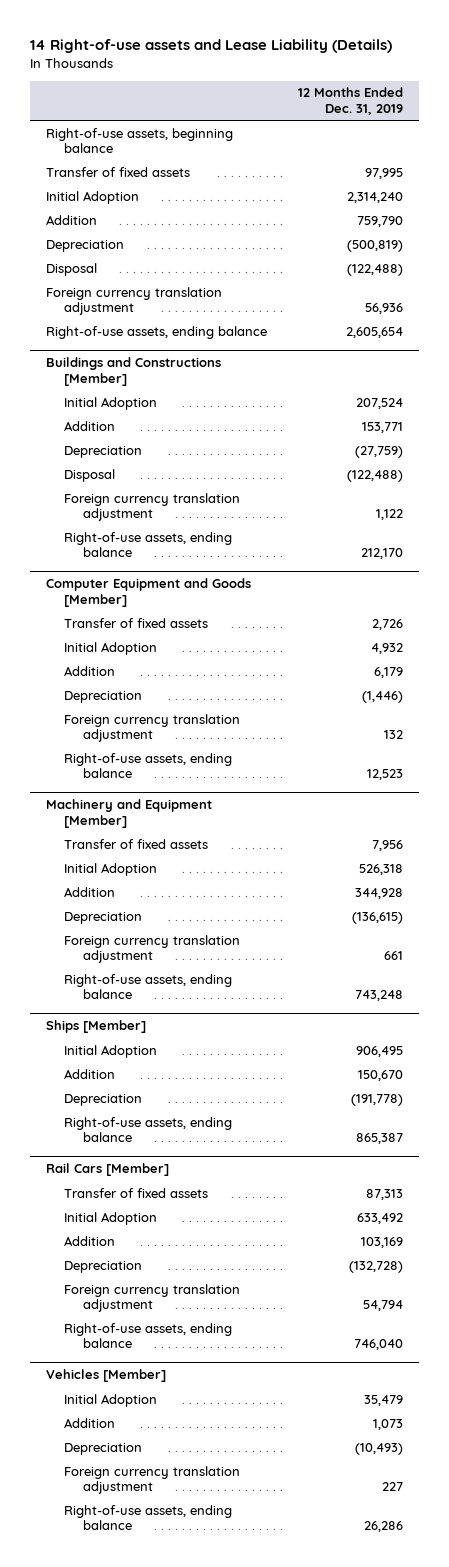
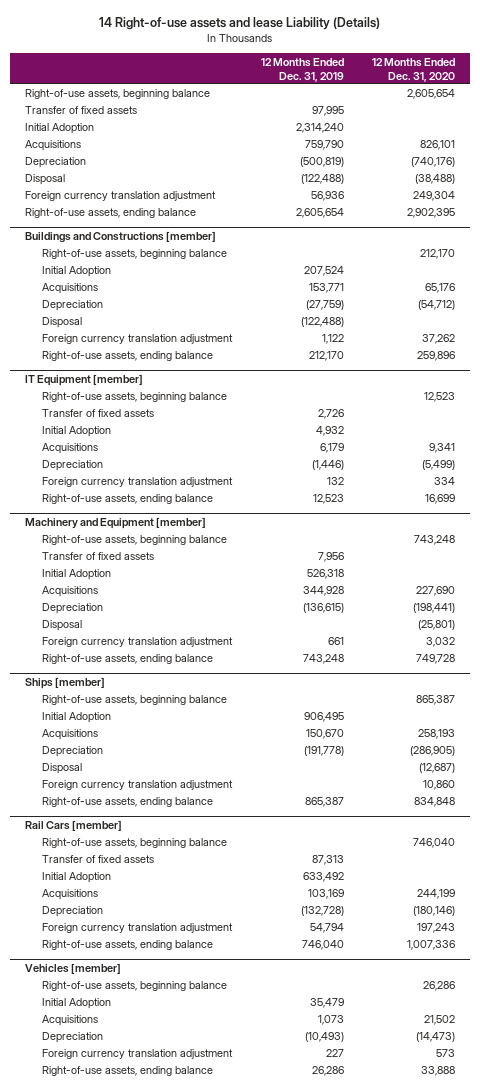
[29,38,392,53] 14 Right-of-use assets and Lease Liability (Details) -> [98,17,380,31] 14 Right-of-use assets and lease Liability (Details)
none -> [372,57,456,82] 12 Months Ended Dec. 31, 2020
[45,214,97,225] Addition -> [24,140,81,152] Acquisitions
[45,357,221,386] Buildings and Constructions [Member] -> [24,231,216,244] Buildings and Constructions [member]
none -> [41,249,227,260] Right-of-use assets, beginning balance
[64,420,116,431] Addition -> [41,283,98,295] Acquisitions
[45,578,251,607] Computer Equipment and Goods [Member] -> [24,374,143,387] IT Equipment [member]
none -> [41,392,227,403] Right-of-use assets, beginning balance
[64,665,116,676] Addition -> [41,443,98,455] Acquisitions
[45,799,212,828] Machinery and Equipment [Member] -> [24,517,206,530] Machinery and Equipment [member]
none -> [41,535,227,546] Right-of-use assets, beginning balance
[64,886,116,897] Addition -> [41,586,98,598] Acquisitions
none -> [41,620,82,632] Disposal
[45,1020,146,1034] Ships [Member] -> [24,677,105,690] Ships [member]
none -> [41,695,227,706] Right-of-use assets, beginning balance
[64,1068,116,1079] Addition -> [41,729,98,741] Acquisitions
none -> [41,763,82,775] Disposal
none -> [41,780,233,791] Foreign currency translation adjustment
[45,1163,169,1177] Rail Cars [Member] -> [24,820,122,832] Rail Cars [member]
none -> [41,838,227,849] Right-of-use assets, beginning balance
[64,1235,116,1246] Addition -> [41,889,98,901] Acquisitions
[45,1369,166,1383] Vehicles [Member] -> [24,963,121,975] Vehicles [member]
none -> [41,981,227,992] Right-of-use assets, beginning balance
[64,1417,116,1428] Addition -> [41,1015,98,1027] Acquisitions

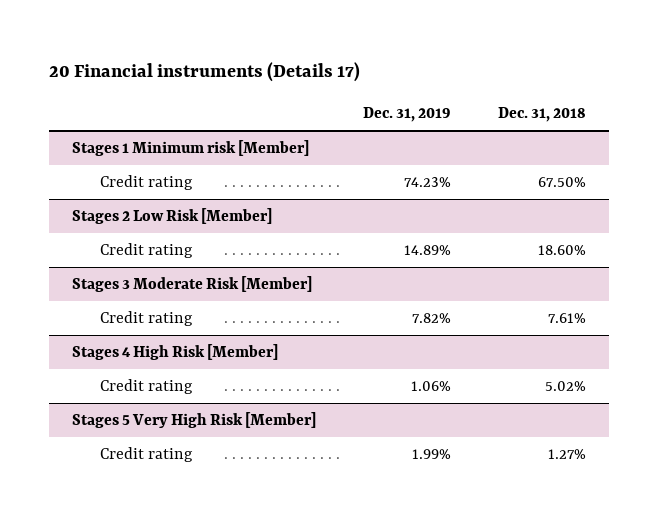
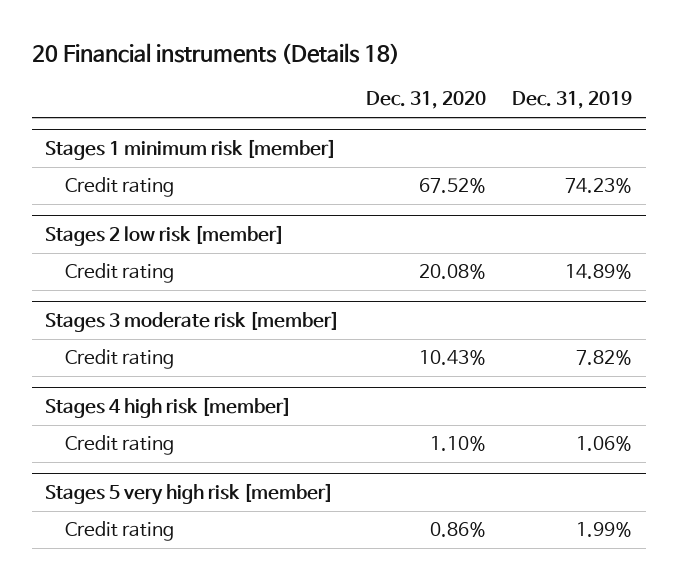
[49,62,361,83] 20 Financial instruments (Details 17) -> [31,43,400,65] 20 Financial instruments (Details 18)
[497,107,586,123] Dec. 31, 2018 -> none
none -> [365,91,486,110] Dec. 31, 2020
[72,140,310,157] Stages 1 Minimum risk [Member] -> [45,138,337,160] Stages 1 minimum risk [member]
[72,208,273,225] Stages 2 Low Risk [Member] -> [45,224,285,246] Stages 2 low risk [member]
[72,276,313,293] Stages 3 Moderate Risk [Member] -> [45,310,340,332] Stages 3 moderate risk [member]
[72,344,279,361] Stages 4 High Risk [Member] -> [45,396,292,418] Stages 4 high risk [member]
[72,412,317,429] Stages 5 Very High Risk [Member] -> [45,482,334,505] Stages 5 very high risk [member]

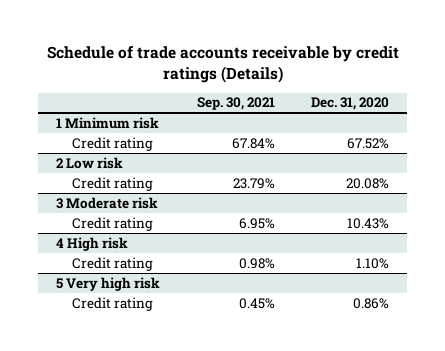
[31,43,400,65] 20 Financial instruments (Details 18) -> [46,46,399,84] Schedule of trade accounts receivable by credit ratings (Details)
[512,91,633,110] Dec. 31, 2019 -> none
none -> [196,97,275,111] Sep. 30, 2021
[45,138,337,160] Stages 1 minimum risk [member] -> [56,116,160,129] 1 Minimum risk
[45,224,285,246] Stages 2 low risk [member] -> [56,156,124,169] 2 Low risk
[45,310,340,332] Stages 3 moderate risk [member] -> [56,196,159,209] 3 Moderate risk
[45,396,292,418] Stages 4 high risk [member] -> [56,236,129,251] 4 High risk
[45,482,334,505] Stages 5 very high risk [member] -> [56,276,161,291] 5 Very high risk

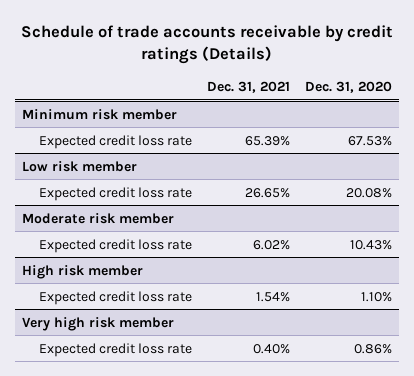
[196,97,275,111] Sep. 30, 2021 -> none
none -> [206,80,290,93] Dec. 31, 2021
[56,116,160,129] 1 Minimum risk -> [22,108,178,120] Minimum risk member
[72,136,154,151] Credit rating -> [38,134,192,149] Expected credit loss rate
[347,137,390,149] 67.52% -> [347,135,392,146] 67.53%
[56,156,124,169] 2 Low risk -> [22,160,138,172] Low risk member
[72,176,154,191] Credit rating -> [38,186,192,201] Expected credit loss rate
[56,196,159,209] 3 Moderate risk -> [22,212,175,224] Moderate risk member
[72,216,154,231] Credit rating -> [38,238,192,253] Expected credit loss rate
[56,236,129,251] 4 High risk -> [22,264,144,279] High risk member
[72,256,154,271] Credit rating -> [38,290,192,305] Expected credit loss rate
[56,276,161,291] 5 Very high risk -> [22,316,175,331] Very high risk member
[72,296,154,311] Credit rating -> [38,342,192,357] Expected credit loss rate

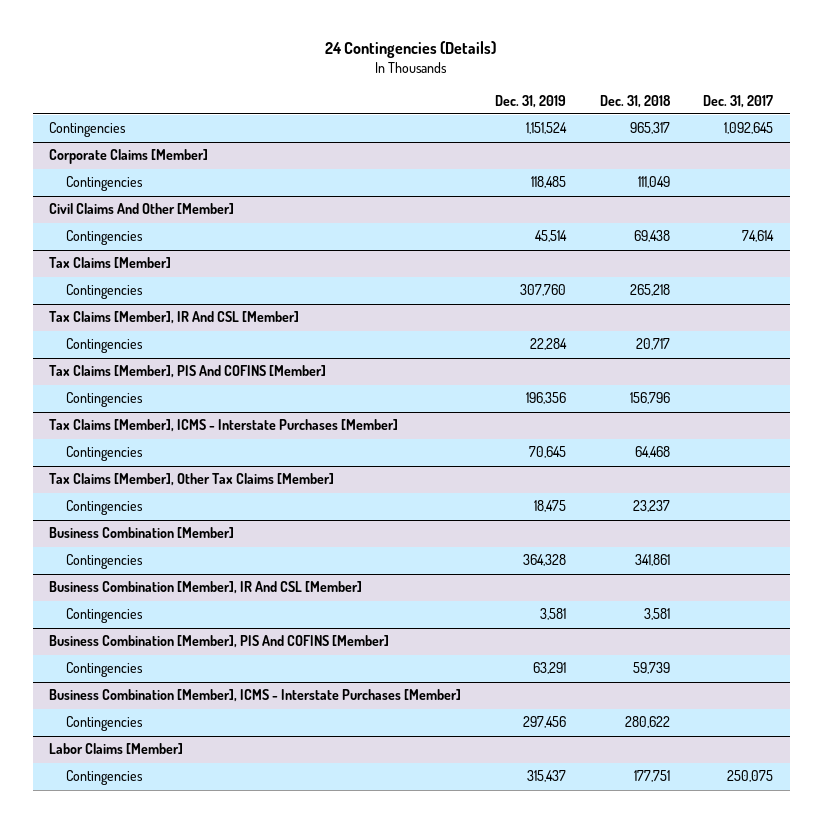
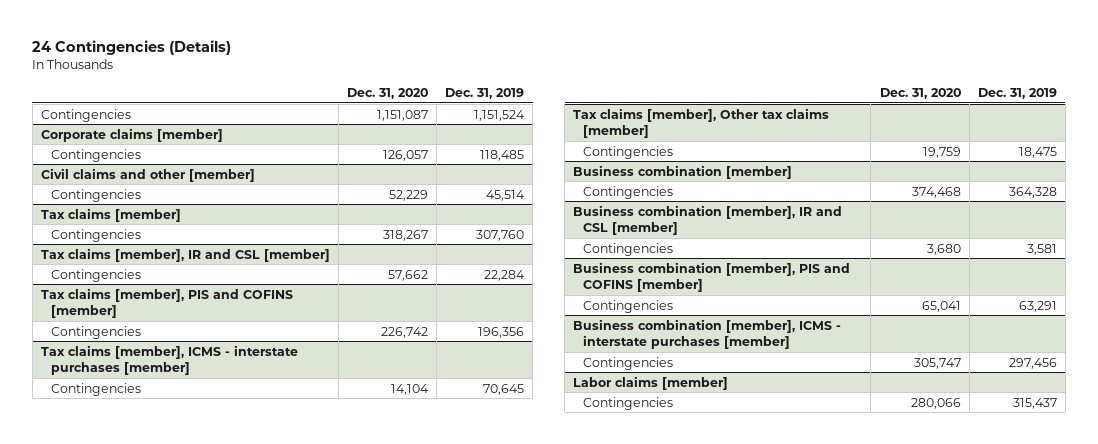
[599,94,671,108] Dec. 31, 2018 -> none
[703,94,774,108] Dec. 31, 2017 -> none
none -> [347,87,429,99] Dec. 31, 2020
[49,149,209,165] Corporate Claims [Member] -> [41,127,224,142] Corporate claims [member]
[49,203,235,215] Civil Claims And Other [Member] -> [41,167,256,182] Civil claims and other [member]
[49,257,172,269] Tax Claims [Member] -> [41,207,182,222] Tax claims [member]
[49,311,300,325] Tax Claims [Member], IR And CSL [Member] -> [41,247,331,262] Tax claims [member], IR and CSL [member]
[49,365,327,379] Tax Claims [Member], PIS And COFINS [Member] -> [41,287,294,319] Tax claims [member], PIS and COFINS [member]
[49,419,399,433] Tax Claims [Member], ICMS - Interstate Purchases [Member] -> [41,344,299,376] Tax claims [member], ICMS - interstate purchases [member]
[49,473,335,487] Tax Claims [Member], Other Tax Claims [Member] -> [573,107,830,139] Tax claims [member], Other tax claims [member]
[49,527,235,539] Business Combination [Member] -> [573,164,793,179] Business combination [member]
[49,581,363,595] Business Combination [Member], IR And CSL [Member] -> [573,204,843,236] Business combination [member], IR and CSL [member]
[49,635,390,649] Business Combination [Member], PIS And COFINS [Member] -> [573,261,851,293] Business combination [member], PIS and COFINS [member]
[49,689,462,703] Business Combination [Member], ICMS - Interstate Purchases [Member] -> [573,318,842,350] Business combination [member], ICMS - interstate purchases [member]
[49,743,184,755] Labor Claims [Member] -> [573,375,729,390] Labor claims [member]

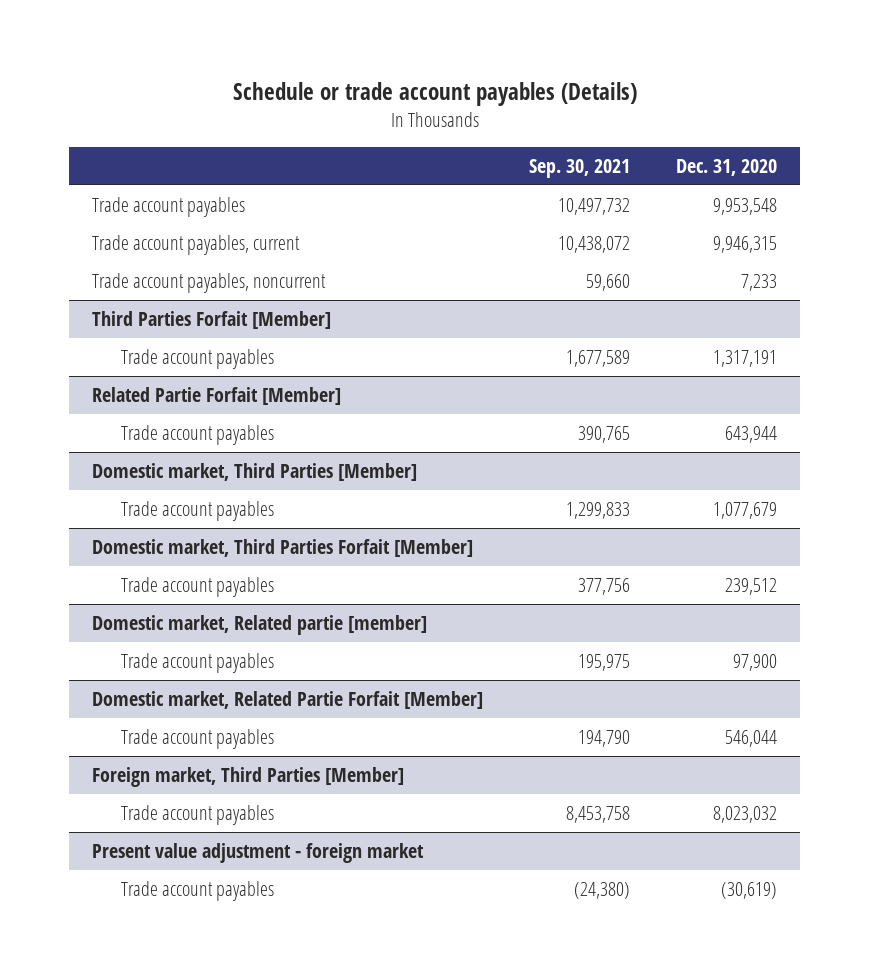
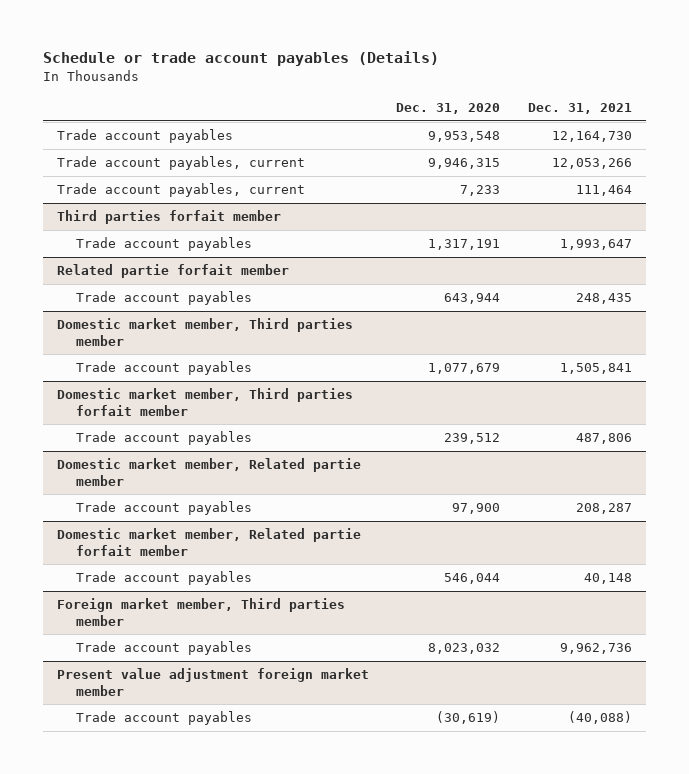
[529,158,631,178] Sep. 30, 2021 -> none
none -> [527,103,632,115] Dec. 31, 2021
[92,273,327,294] Trade account payables, noncurrent -> [56,183,305,198] Trade account payables, current
[92,311,332,330] Third Parties Forfait [Member] -> [56,210,281,225] Third parties forfait member
[92,387,342,406] Related Partie Forfait [Member] -> [56,264,289,279] Related partie forfait member
[92,463,418,482] Domestic market, Third Parties [Member] -> [56,318,353,346] Domestic market member, Third parties member
[92,539,474,558] Domestic market, Third Parties Forfait [Member] -> [56,388,353,416] Domestic market member, Third parties forfait member
[92,615,428,636] Domestic market, Related partie [member] -> [56,458,361,486] Domestic market member, Related partie member
[92,691,484,710] Domestic market, Related Partie Forfait [Member] -> [56,528,361,556] Domestic market member, Related partie forfait member
[92,767,405,788] Foreign market, Third Parties [Member] -> [56,598,345,626] Foreign market member, Third parties member
[92,843,425,864] Present value adjustment - foreign market -> [56,668,369,696] Present value adjustment foreign market member

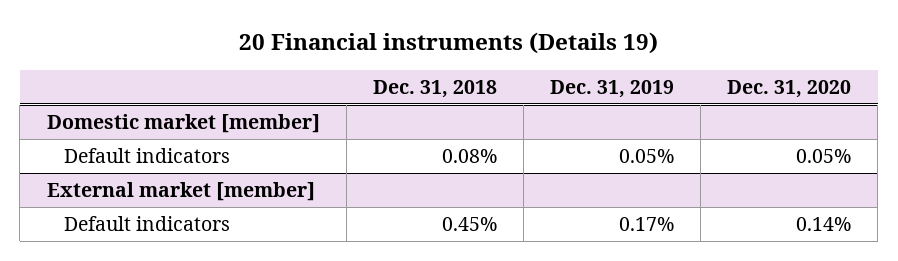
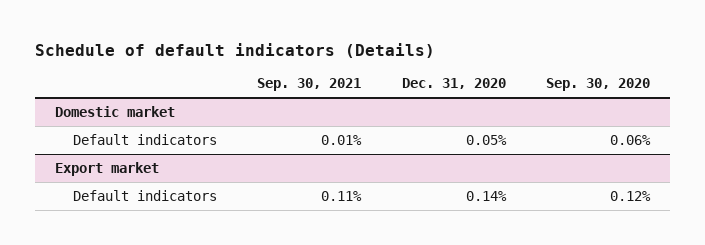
[238,32,658,55] 20 Financial instruments (Details 19) -> [34,42,435,58] Schedule of default indicators (Details)
[372,80,497,99] Dec. 31, 2018 -> none
[549,80,674,99] Dec. 31, 2019 -> none
none -> [257,78,362,92] Sep. 30, 2021
none -> [546,78,651,92] Sep. 30, 2020
[46,113,320,133] Domestic market [member] -> [54,105,175,117] Domestic market
[46,181,315,201] External market [member] -> [54,161,159,176] Export market

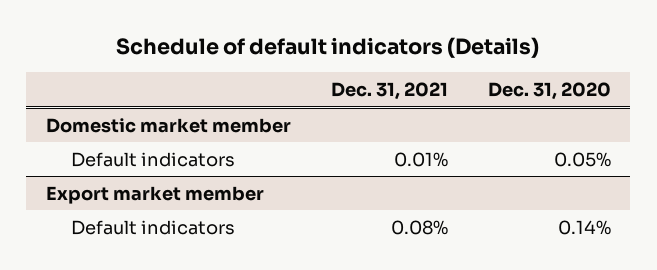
[257,78,362,92] Sep. 30, 2021 -> none
[546,78,651,92] Sep. 30, 2020 -> none
none -> [330,82,448,101] Dec. 31, 2021
[54,105,175,117] Domestic market -> [46,117,292,133] Domestic market member
[54,161,159,176] Export market -> [46,185,265,204] Export market member

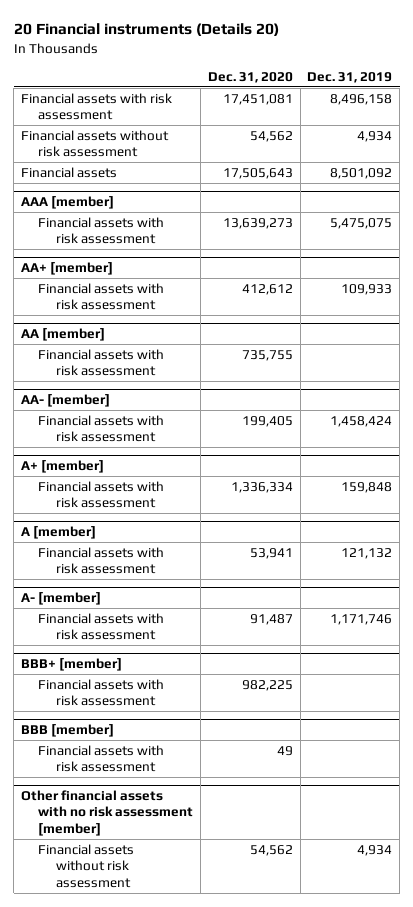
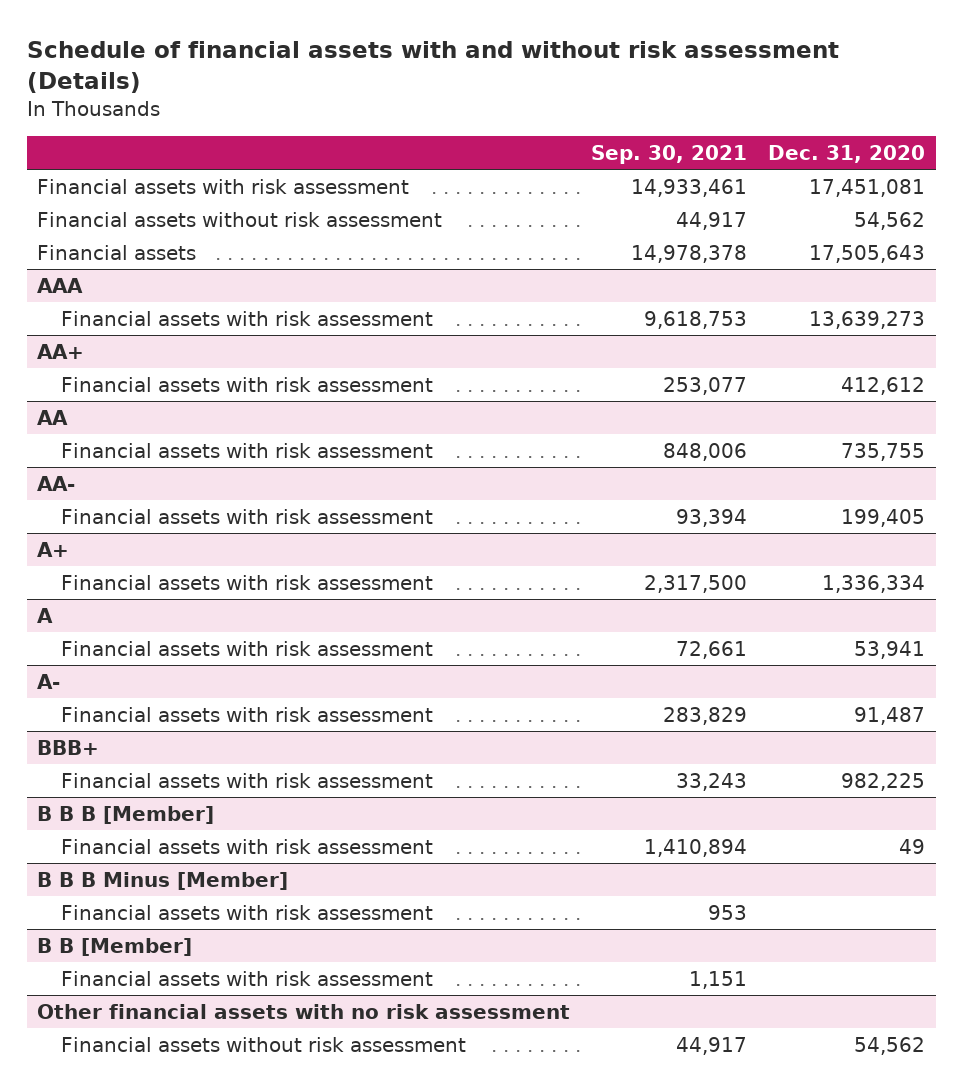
[13,23,279,37] 20 Financial instruments (Details 20) -> [26,41,839,94] Schedule of financial assets with and without risk assessment (Details)
[307,71,393,83] Dec. 31, 2019 -> none
none -> [591,145,748,165] Sep. 30, 2021
[20,196,114,210] AAA [member] -> [37,277,84,293] AAA
[20,262,113,276] AA+ [member] -> [37,343,85,359] AA+
[20,328,105,342] AA [member] -> [37,409,69,425] AA
[20,394,110,408] AA- [member] -> [37,475,76,491] AA-
[20,460,104,474] A+ [member] -> [37,541,70,557] A+
[20,526,96,540] A [member] -> [37,607,54,623] A
[20,592,101,606] A- [member] -> [37,673,61,689] A-
[20,658,122,672] BBB+ [member] -> [37,739,100,755] BBB+
[20,724,114,738] BBB [member] -> [37,805,215,824] B B B [Member]
none -> [37,871,289,890] B B B Minus [Member]
none -> [60,904,433,920] Financial assets with risk assessment
none -> [37,937,193,956] B B [Member]
none -> [60,970,433,986] Financial assets with risk assessment
[20,790,194,836] Other financial assets with no risk assessment [member] -> [37,1003,571,1019] Other financial assets with no risk assessment

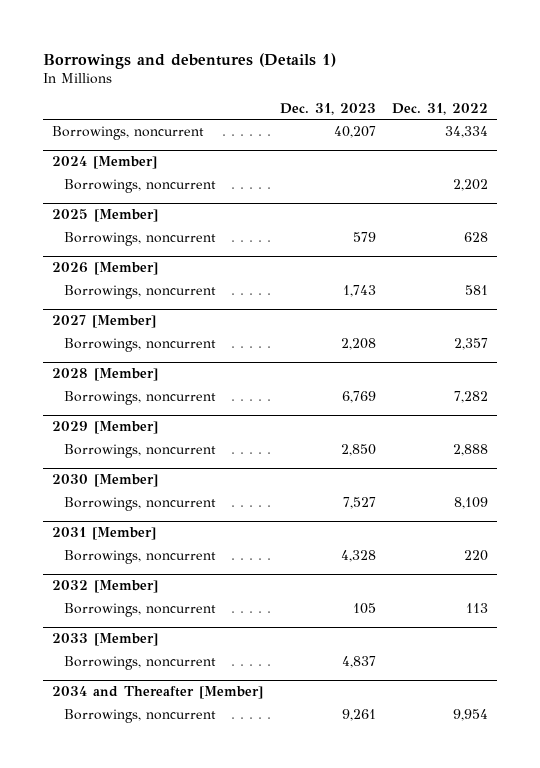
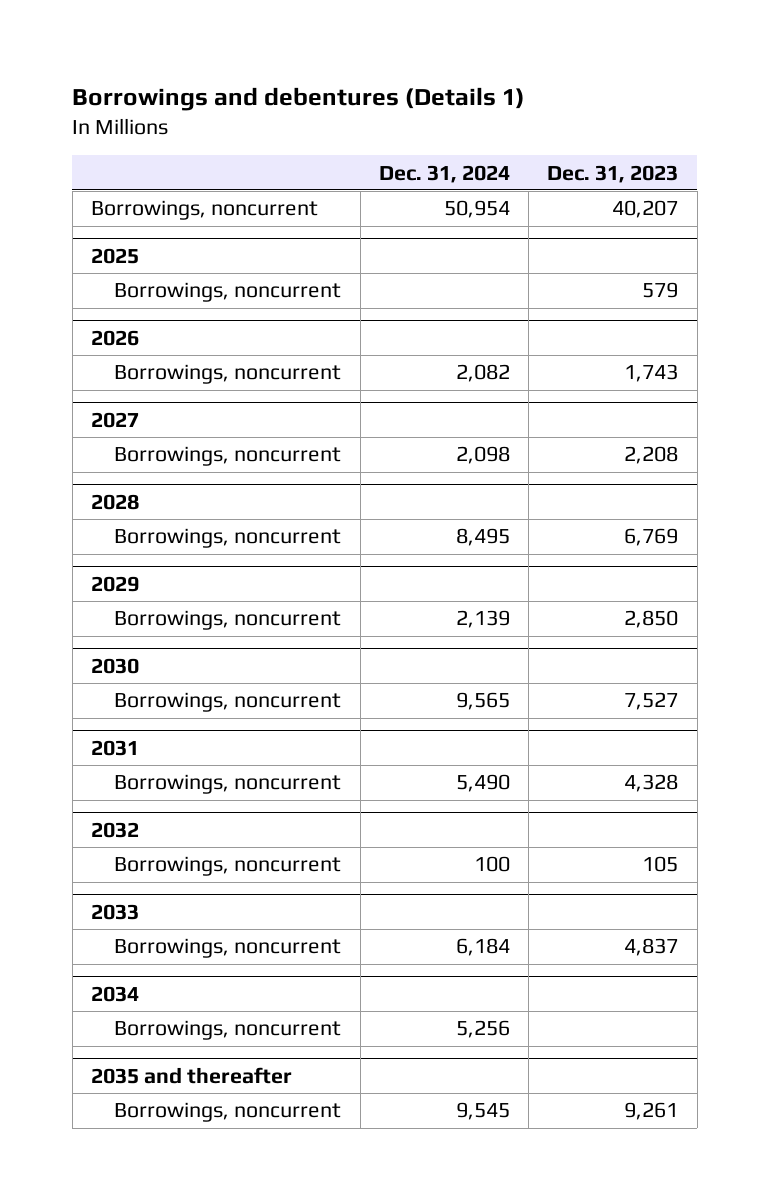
[392,103,489,116] Dec. 31, 2022 -> none
none -> [378,164,510,183] Dec. 31, 2024
[51,156,157,170] 2024 [Member] -> none
[63,178,216,193] Borrowings, noncurrent -> none
[51,209,158,223] 2025 [Member] -> [90,248,139,265] 2025
[51,262,158,276] 2026 [Member] -> [90,330,139,347] 2026
[51,315,156,329] 2027 [Member] -> [90,412,139,429] 2027
[51,368,158,382] 2028 [Member] -> [90,494,139,511] 2028
[51,421,158,435] 2029 [Member] -> [90,576,139,593] 2029
[51,474,158,488] 2030 [Member] -> [90,658,139,675] 2030
[51,527,156,541] 2031 [Member] -> [90,740,139,757] 2031
[51,580,158,594] 2032 [Member] -> [90,822,139,839] 2032
[51,633,158,647] 2033 [Member] -> [90,904,139,921] 2033
[51,686,263,700] 2034 and Thereafter [Member] -> none
none -> [90,986,139,1003] 2034
none -> [114,1020,342,1041] Borrowings, noncurrent
none -> [90,1067,292,1085] 2035 and thereafter

